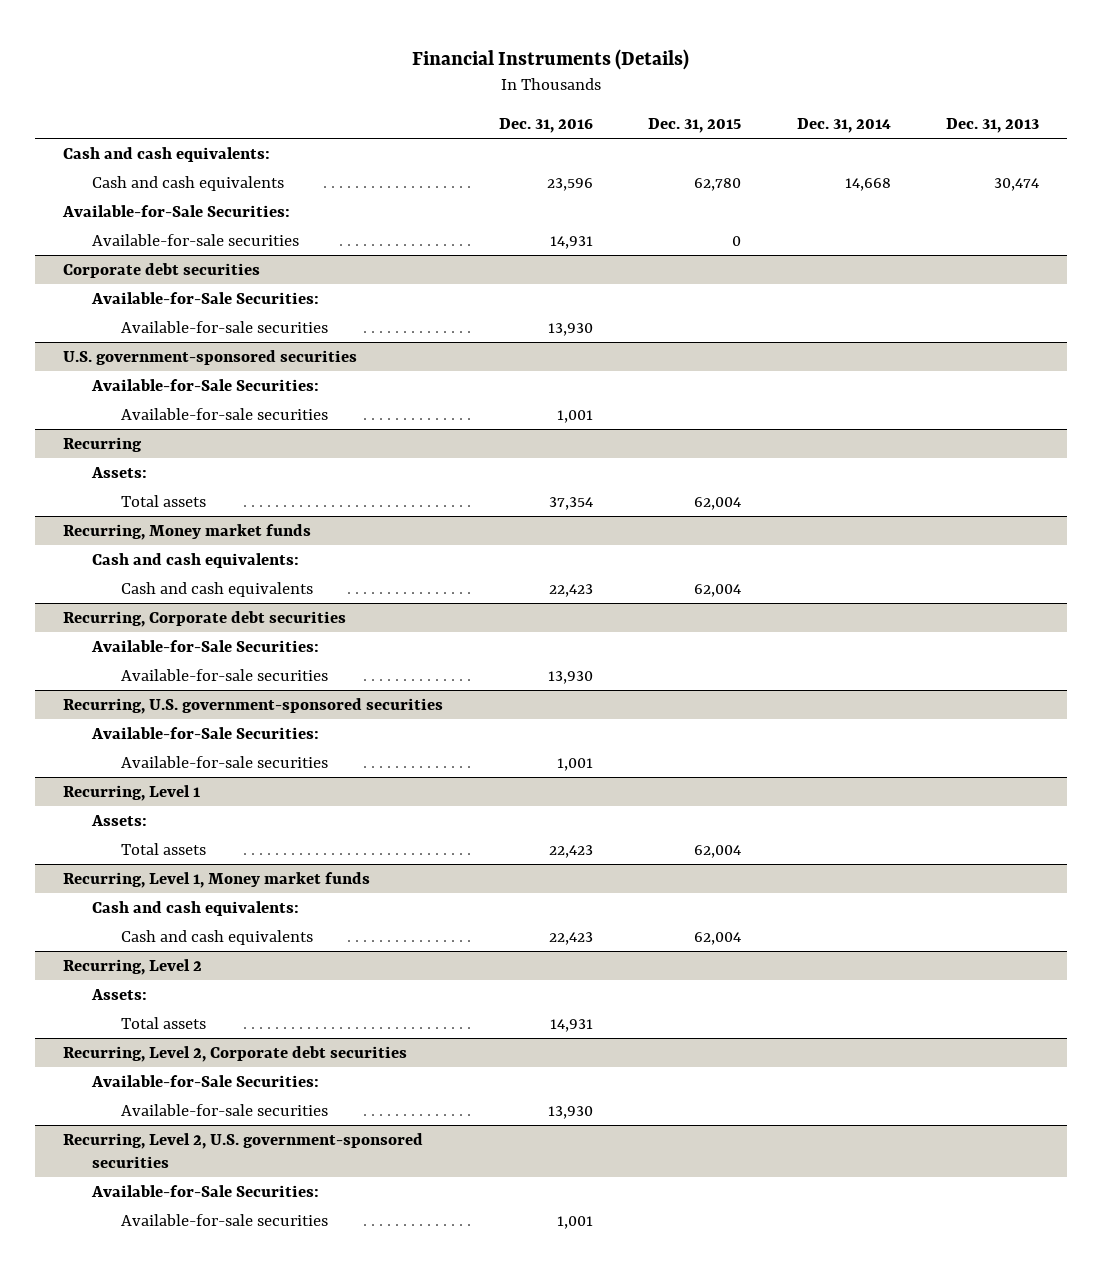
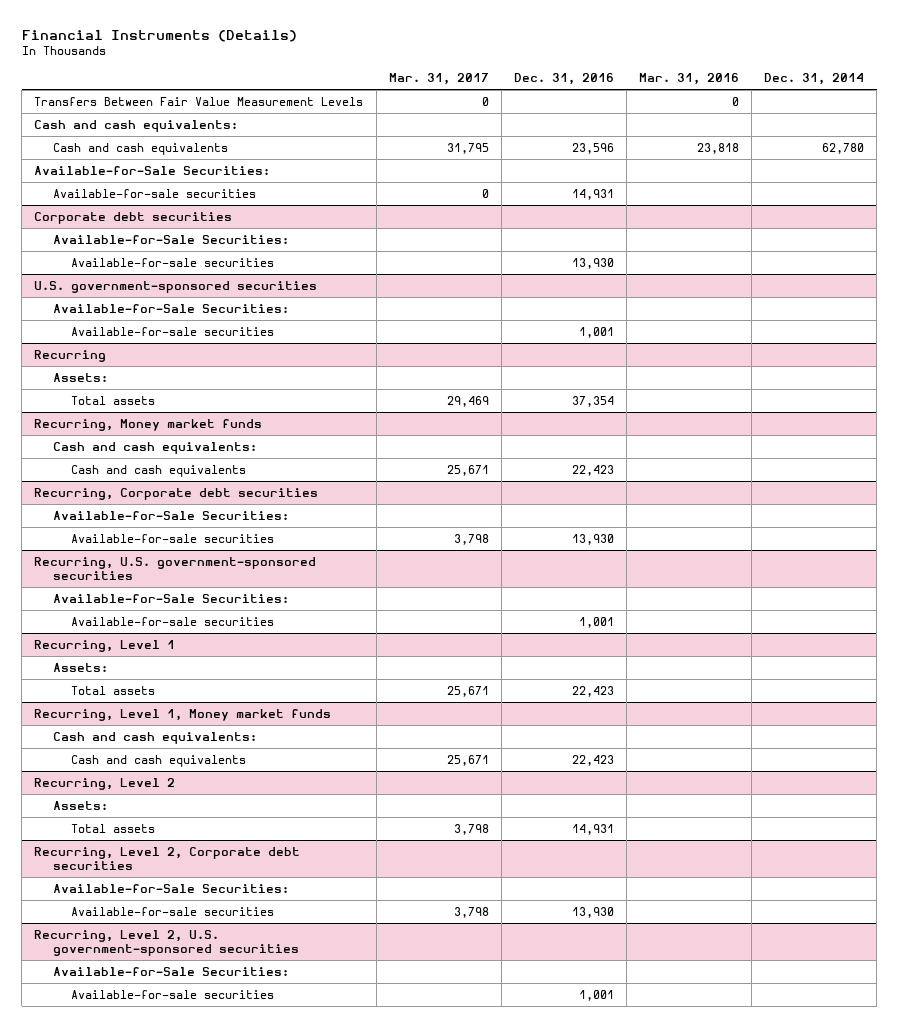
[648,118,742,134] Dec. 31, 2015 -> none
[946,118,1040,134] Dec. 31, 2013 -> none
none -> [388,73,489,86] Mar. 31, 2017
none -> [638,73,739,86] Mar. 31, 2016
none -> [34,96,364,106] Transfers Between Fair Value Measurement Levels
[844,177,891,191] 14,668 -> [821,142,864,154] 62,780

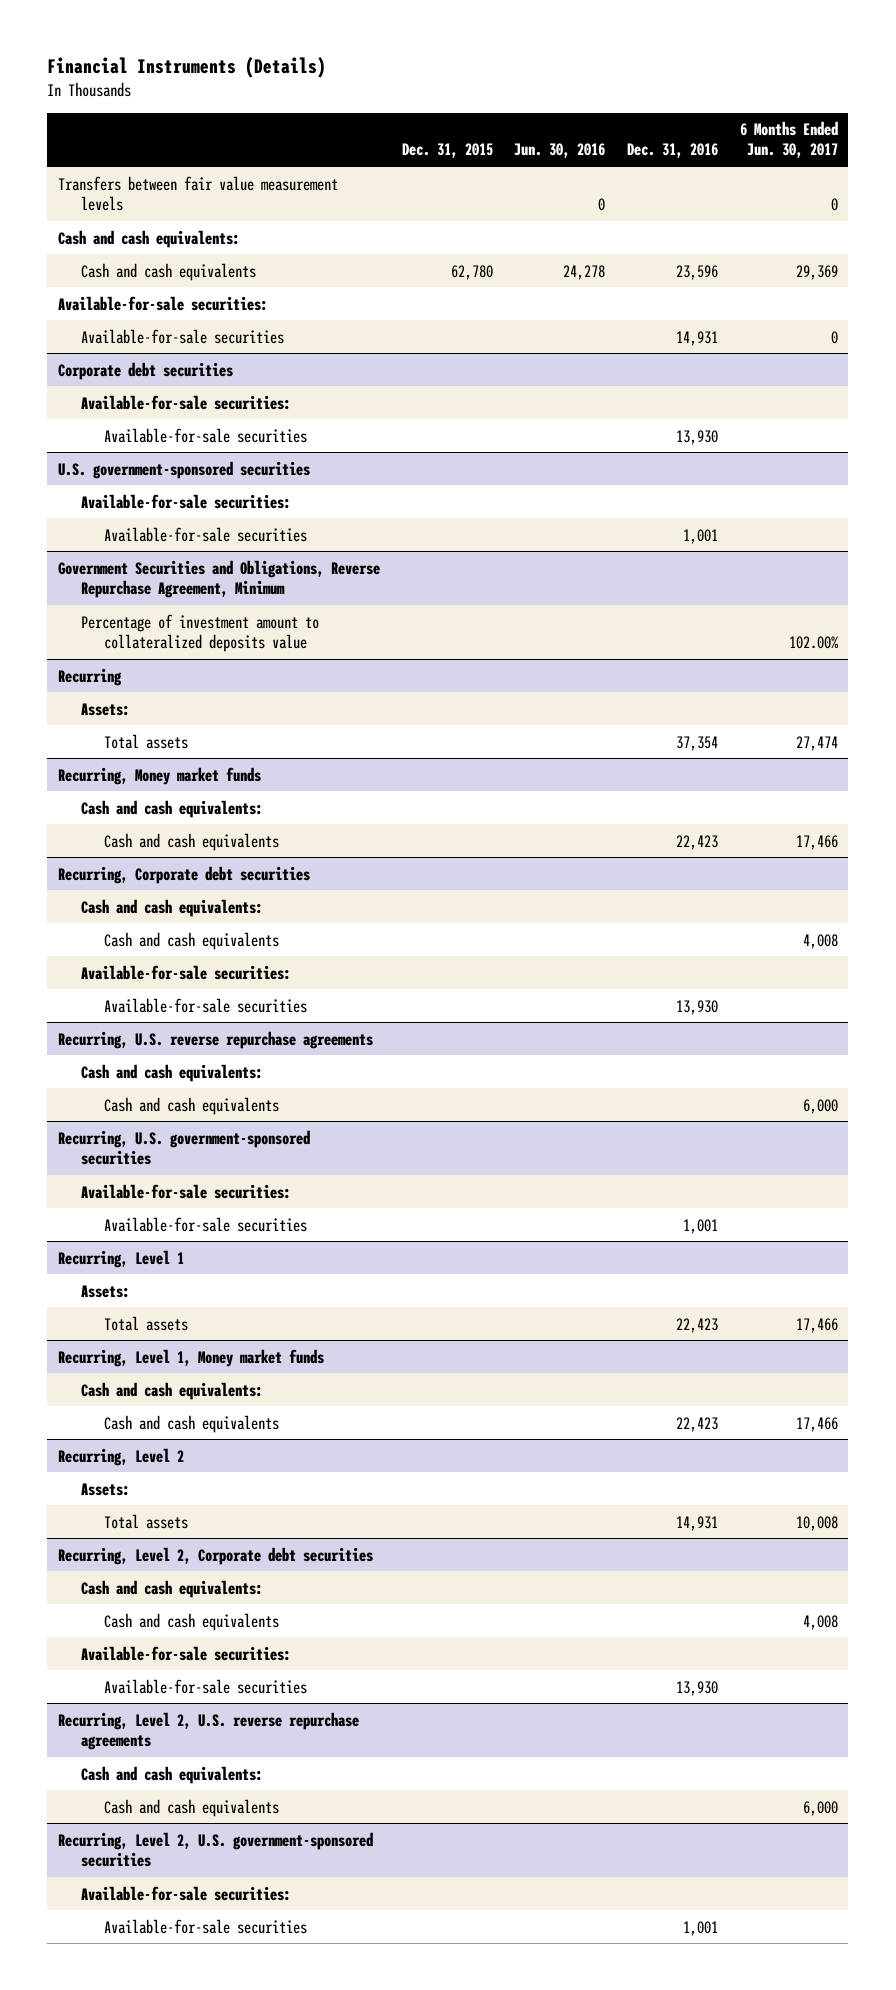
[388,73,489,86] Mar. 31, 2017 -> none
[638,73,739,86] Mar. 31, 2016 -> none
[763,73,864,86] Dec. 31, 2014 -> none
none -> [401,143,493,159] Dec. 31, 2015
none -> [514,143,606,159] Jun. 30, 2016
none -> [739,121,838,159] 6 Months Ended Jun. 30, 2017
[34,96,364,106] Transfers Between Fair Value Measurement Levels -> [58,175,339,211] Transfers between fair value measurement levels
[34,165,271,175] Available-for-Sale Securities: -> [58,295,269,311] Available-for-sale securities:
[52,234,289,244] Available-for-Sale Securities: -> [80,394,291,410] Available-for-sale securities:
[52,303,289,313] Available-for-Sale Securities: -> [80,493,291,509] Available-for-sale securities:
none -> [58,559,381,598] Government Securities and Obligations, Reverse Repurchase Agreement, Minimum
none -> [80,613,319,652] Percentage of investment amount to collateralized deposits value
none -> [80,898,263,917] Cash and cash equivalents:
none -> [103,931,279,950] Cash and cash equivalents
[52,510,289,520] Available-for-Sale Securities: -> [80,964,291,980] Available-for-sale securities:
none -> [58,1030,374,1049] Recurring, U.S. reverse repurchase agreements
none -> [80,1063,263,1082] Cash and cash equivalents:
none -> [103,1096,279,1115] Cash and cash equivalents
[52,593,289,603] Available-for-Sale Securities: -> [80,1183,291,1199] Available-for-sale securities:
none -> [80,1579,263,1598] Cash and cash equivalents:
none -> [103,1612,279,1631] Cash and cash equivalents
[52,883,289,893] Available-for-Sale Securities: -> [80,1645,291,1661] Available-for-sale securities:
none -> [58,1711,360,1750] Recurring, Level 2, U.S. reverse repurchase agreements
none -> [80,1765,263,1784] Cash and cash equivalents:
none -> [103,1798,279,1817] Cash and cash equivalents
[52,966,289,976] Available-for-Sale Securities: -> [80,1885,291,1901] Available-for-sale securities:

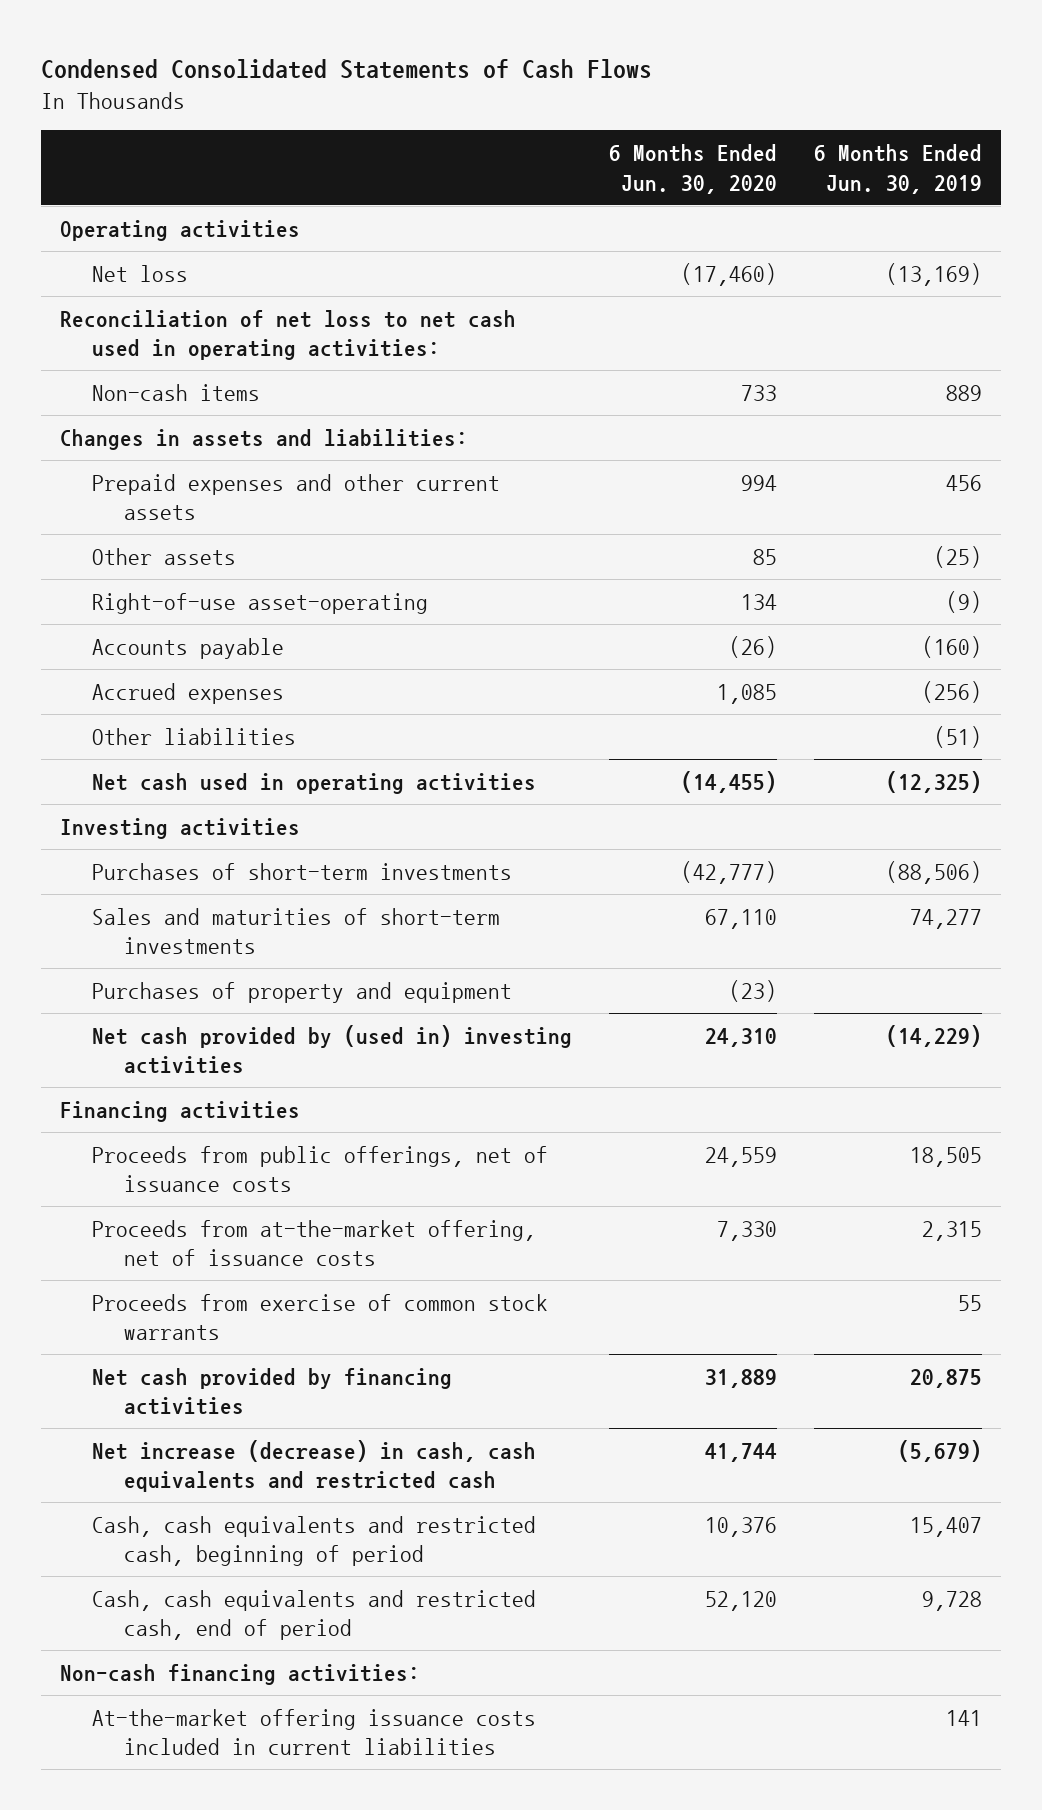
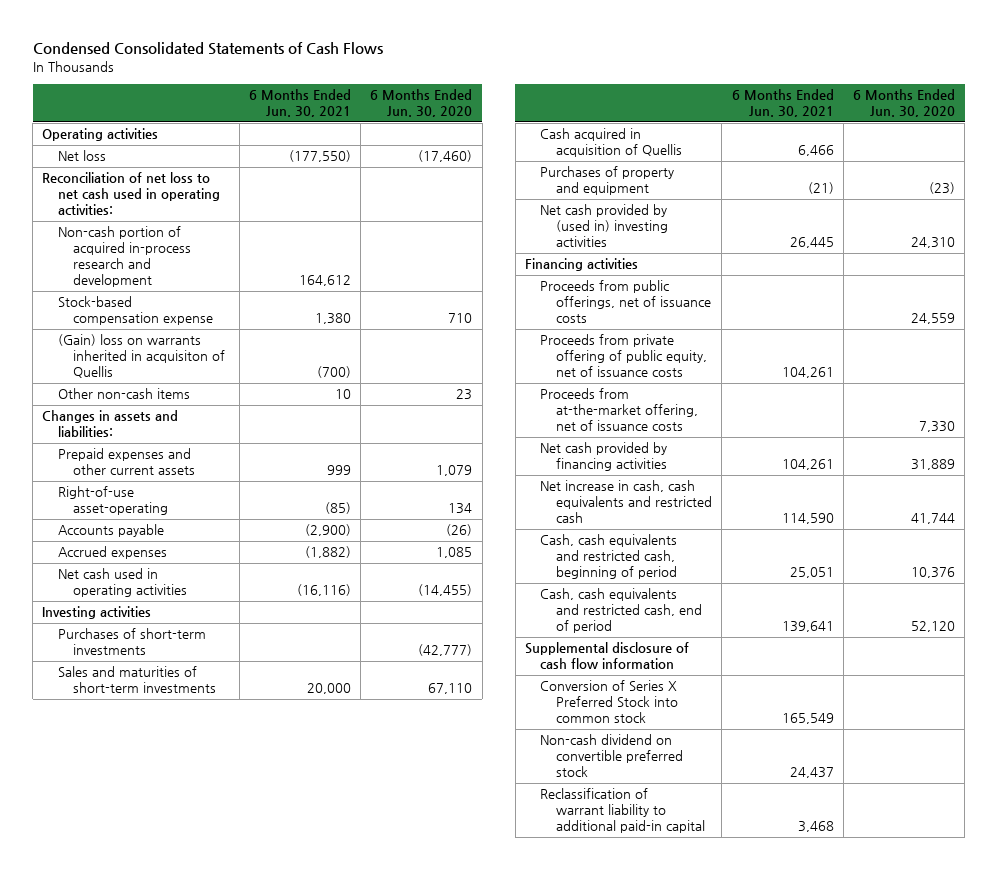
[814,144,983,194] 6 Months Ended Jun. 30, 2019 -> none
none -> [248,89,351,118] 6 Months Ended Jun. 30, 2021
none -> [57,226,192,288] Non-cash portion of acquired in-process research and development
none -> [57,296,214,326] Stock-based compensation expense
none -> [57,334,226,379] (Gain) loss on warrants inherited in acquisiton of Quellis
[92,383,261,401] Non-cash items -> [57,388,190,400] Other non-cash items
[741,384,778,401] 733 -> [456,389,473,401] 23
[92,547,237,565] Other assets -> none
[741,474,778,491] 994 -> [436,465,473,477] 1,079
[92,727,297,745] Other liabilities -> none
none -> [540,128,683,158] Cash acquired in acquisition of Quellis
none -> [540,334,708,378] Proceeds from private offering of public equity, net of issuance costs
[92,1293,549,1341] Proceeds from exercise of common stock warrants -> none
[92,1439,537,1493] Net increase (decrease) in cash, cash equivalents and restricted cash -> [540,480,713,524] Net increase in cash, cash equivalents and restricted cash
[59,1663,420,1685] Non-cash financing activities: -> none
[92,1708,537,1756] At-the-market offering issuance costs included in current liabilities -> none
none -> [524,642,689,670] Supplemental disclosure of cash flow information
none -> [540,680,679,724] Conversion of Series X Preferred Stock into common stock
none -> [540,734,684,778] Non-cash dividend on convertible preferred stock
none -> [540,788,706,834] Reclassification of warrant liability to additional paid-in capital

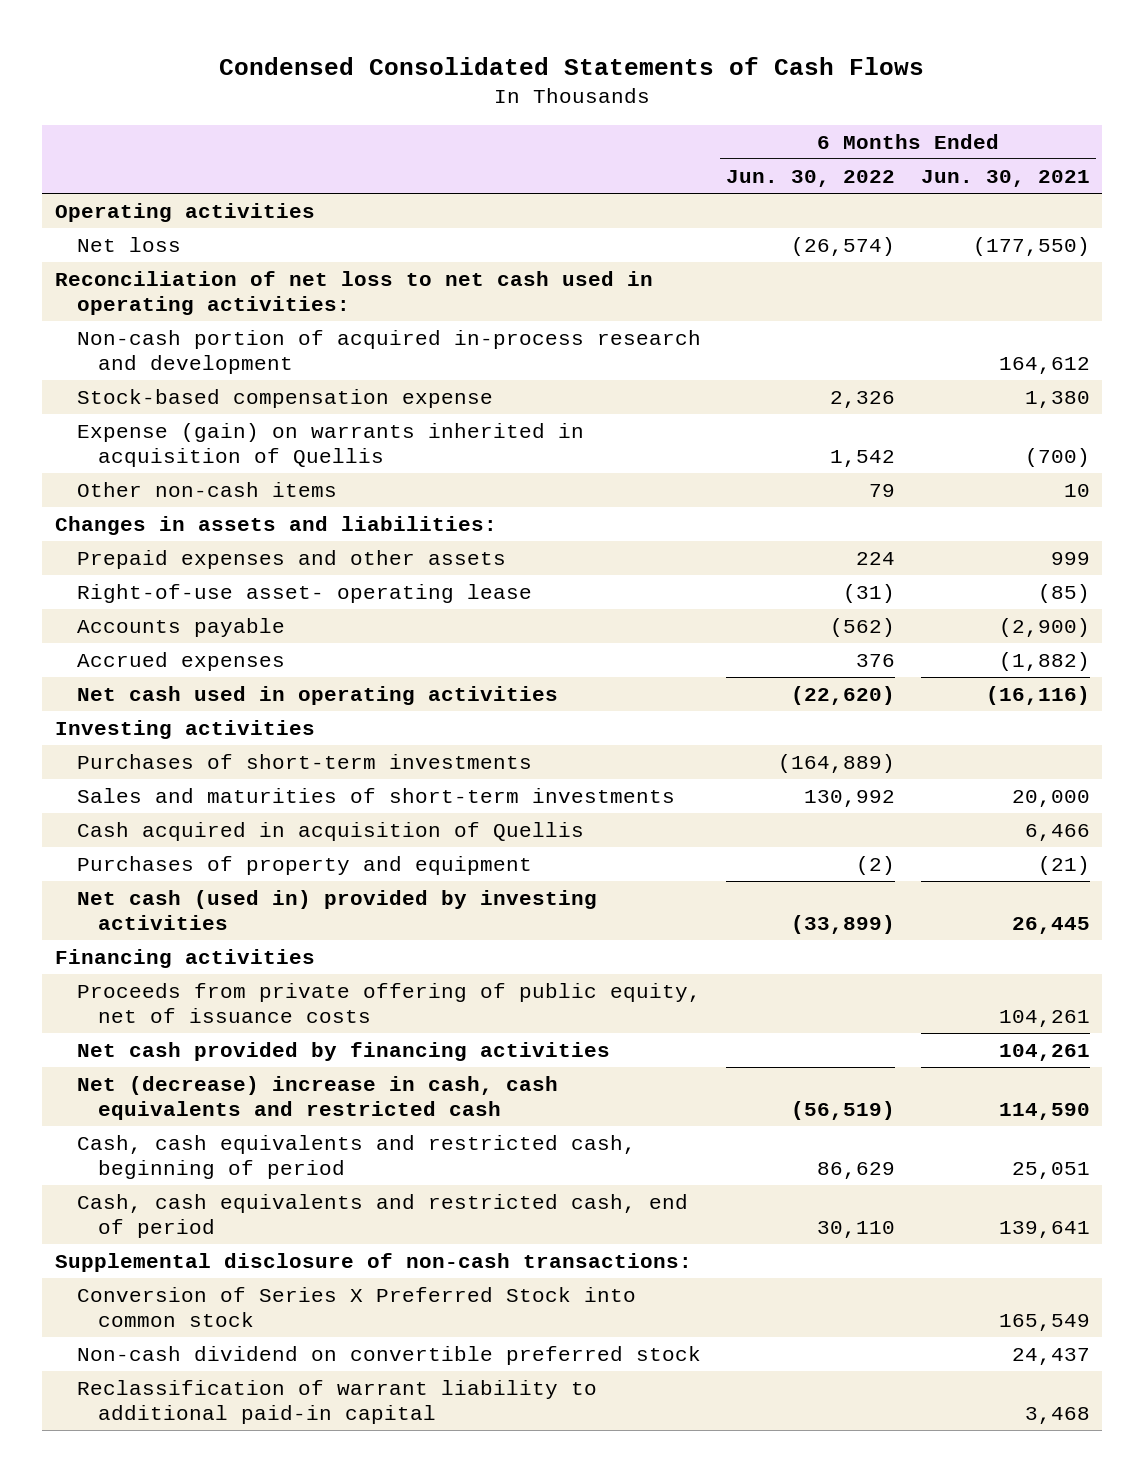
[370,89,473,118] 6 Months Ended Jun. 30, 2020 -> none
none -> [726,169,896,187] Jun. 30, 2022
[57,334,226,379] (Gain) loss on warrants inherited in acquisiton of Quellis -> [76,423,584,467] Expense (gain) on warrants inherited in acquisition of Quellis
[57,448,196,476] Prepaid expenses and other current assets -> [76,550,506,570] Prepaid expenses and other assets
[57,486,169,516] Right-of-use asset-operating -> [76,584,532,604] Right-of-use asset- operating lease
[540,204,669,248] Net cash provided by (used in) investing activities -> [76,890,597,930] Net cash (used in) provided by investing activities
[540,280,712,324] Proceeds from public offerings, net of issuance costs -> none
[540,388,699,432] Proceeds from at-the-market offering, net of issuance costs -> none
[540,480,713,524] Net increase in cash, cash equivalents and restricted cash -> [76,1076,558,1120] Net (decrease) increase in cash, cash equivalents and restricted cash
[524,642,689,670] Supplemental disclosure of cash flow information -> [54,1253,692,1273] Supplemental disclosure of non-cash transactions:

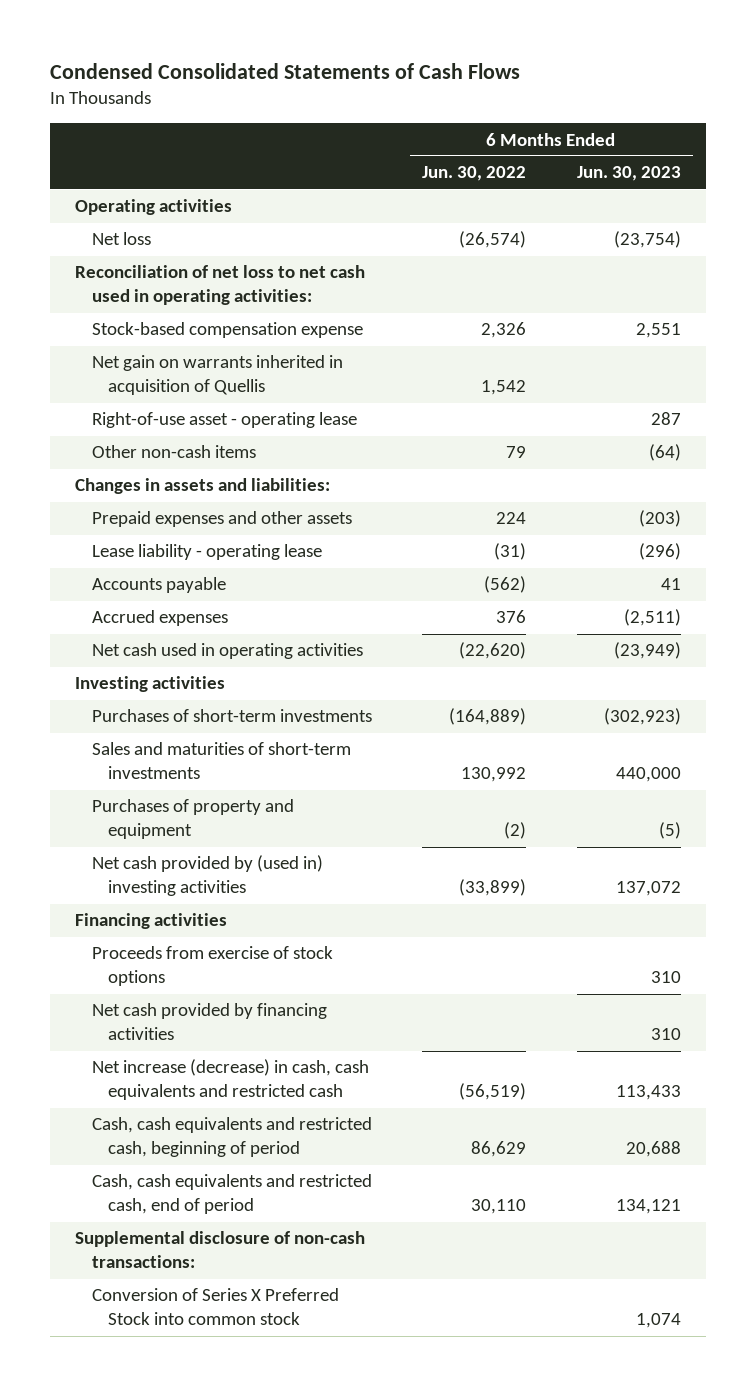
[920,169,1090,187] Jun. 30, 2021 -> none
none -> [576,166,681,182] Jun. 30, 2023
[76,330,701,374] Non-cash portion of acquired in-process research and development -> none
[76,423,584,467] Expense (gain) on warrants inherited in acquisition of Quellis -> [91,355,343,396] Net gain on warrants inherited in acquisition of Quellis
none -> [91,412,357,429] Right-of-use asset - operating lease
[76,584,532,604] Right-of-use asset- operating lease -> [91,544,322,561] Lease liability - operating lease
[76,822,584,842] Cash acquired in acquisition of Quellis -> none
[76,890,597,930] Net cash (used in) provided by investing activities -> [91,855,323,897] Net cash provided by (used in) investing activities
[76,983,701,1023] Proceeds from private offering of public equity, net of issuance costs -> none
none -> [91,946,333,987] Proceeds from exercise of stock options
[76,1076,558,1120] Net (decrease) increase in cash, cash equivalents and restricted cash -> [91,1059,369,1101] Net increase (decrease) in cash, cash equivalents and restricted cash
[76,1346,701,1366] Non-cash dividend on convertible preferred stock -> none
[76,1380,597,1424] Reclassification of warrant liability to additional paid-in capital -> none

